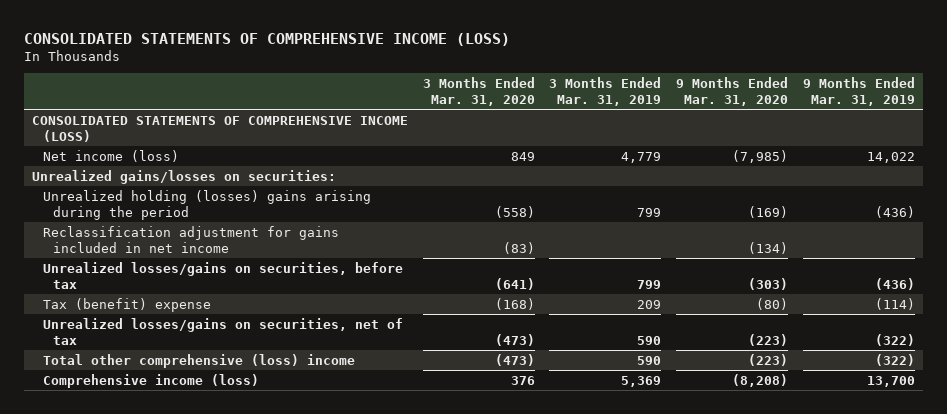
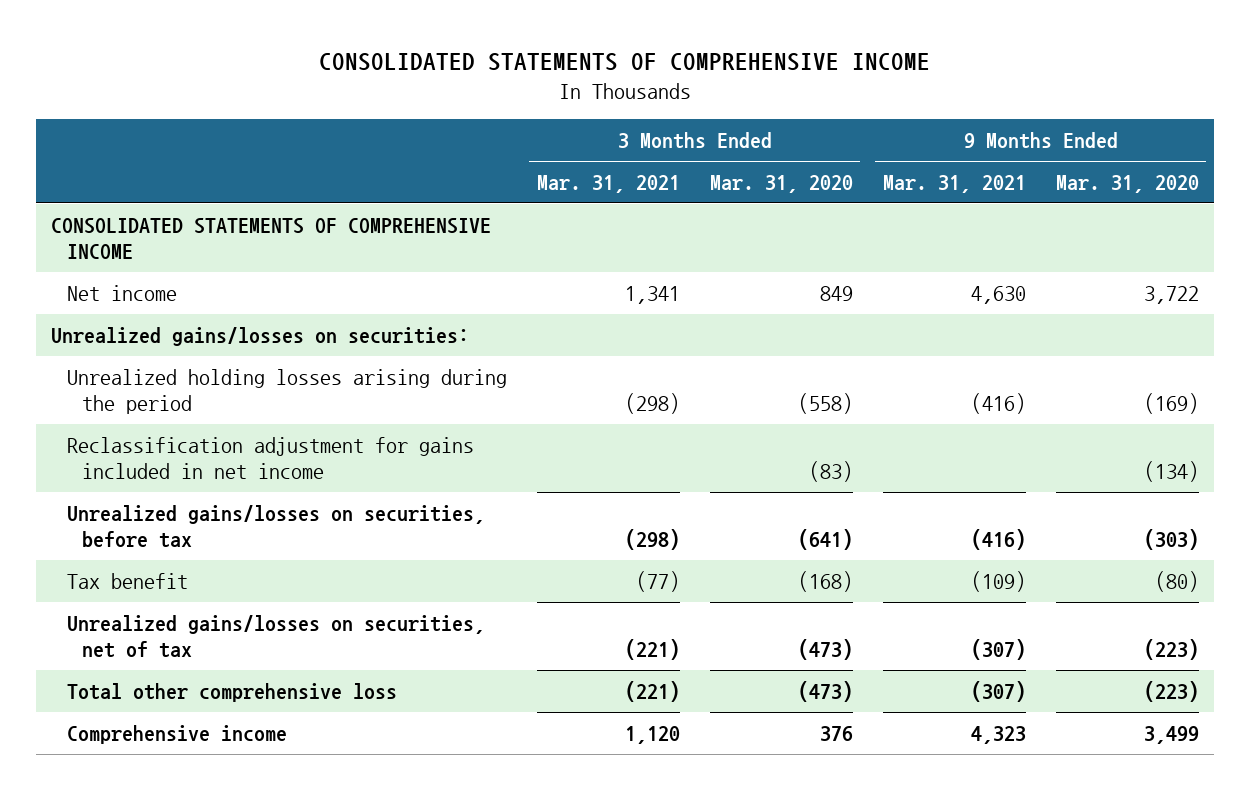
[24,32,511,46] CONSOLIDATED STATEMENTS OF COMPREHENSIVE INCOME (LOSS) -> [318,53,930,72] CONSOLIDATED STATEMENTS OF COMPREHENSIVE INCOME
[549,76,662,107] 3 Months Ended Mar. 31, 2019 -> none
[803,76,916,107] 9 Months Ended Mar. 31, 2019 -> none
none -> [536,174,680,193] Mar. 31, 2021
none -> [882,174,1026,193] Mar. 31, 2021
[31,115,408,142] CONSOLIDATED STATEMENTS OF COMPREHENSIVE INCOME (LOSS) -> [51,217,492,260] CONSOLIDATED STATEMENTS OF COMPREHENSIVE INCOME
[42,149,179,162] Net income (loss) -> [66,284,177,301] Net income
[732,149,789,163] (7,985) -> [1143,285,1199,304] 3,722
[42,189,371,220] Unrealized holding (losses) gains arising during the period -> [66,368,507,415] Unrealized holding losses arising during the period
[42,261,403,289] Unrealized losses/gains on securities, before tax -> [66,504,485,549] Unrealized gains/losses on securities, before tax
[42,297,211,312] Tax (benefit) expense -> [66,572,188,589] Tax benefit
[42,317,403,345] Unrealized losses/gains on securities, net of tax -> [66,614,485,659] Unrealized gains/losses on securities, net of tax
[42,353,355,368] Total other comprehensive (loss) income -> [66,682,397,702] Total other comprehensive loss
[42,373,259,388] Comprehensive income (loss) -> [66,724,287,744] Comprehensive income
[732,373,789,387] (8,208) -> [1143,725,1199,744] 3,499

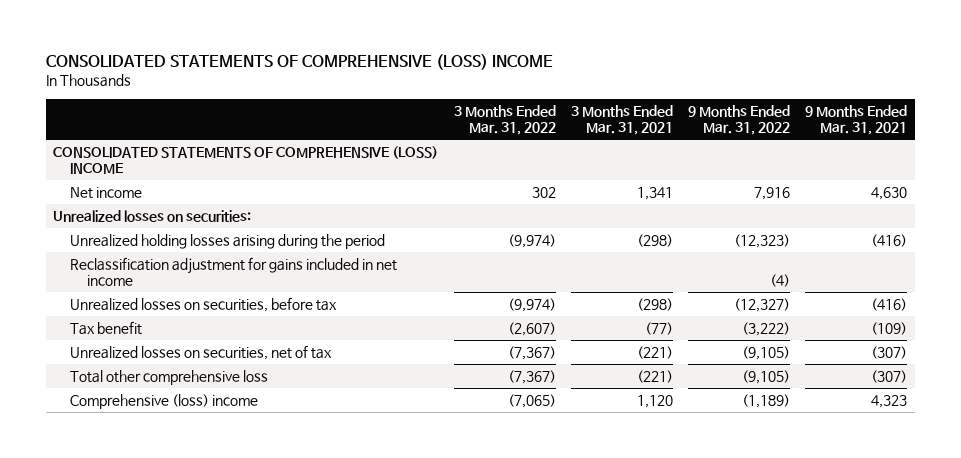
[318,53,930,72] CONSOLIDATED STATEMENTS OF COMPREHENSIVE INCOME -> [45,53,553,70] CONSOLIDATED STATEMENTS OF COMPREHENSIVE (LOSS) INCOME
[709,174,853,193] Mar. 31, 2020 -> none
[1055,174,1199,193] Mar. 31, 2020 -> none
none -> [453,104,556,136] 3 Months Ended Mar. 31, 2022
none -> [688,104,791,136] 9 Months Ended Mar. 31, 2022
[51,217,492,260] CONSOLIDATED STATEMENTS OF COMPREHENSIVE INCOME -> [53,146,439,175] CONSOLIDATED STATEMENTS OF COMPREHENSIVE (LOSS) INCOME
[51,326,470,346] Unrealized gains/losses on securities: -> [53,210,252,223] Unrealized losses on securities:
[66,504,485,549] Unrealized gains/losses on securities, before tax -> [70,297,338,313] Unrealized losses on securities, before tax
[66,614,485,659] Unrealized gains/losses on securities, net of tax -> [70,345,333,361] Unrealized losses on securities, net of tax
[66,724,287,744] Comprehensive income -> [70,394,259,410] Comprehensive (loss) income

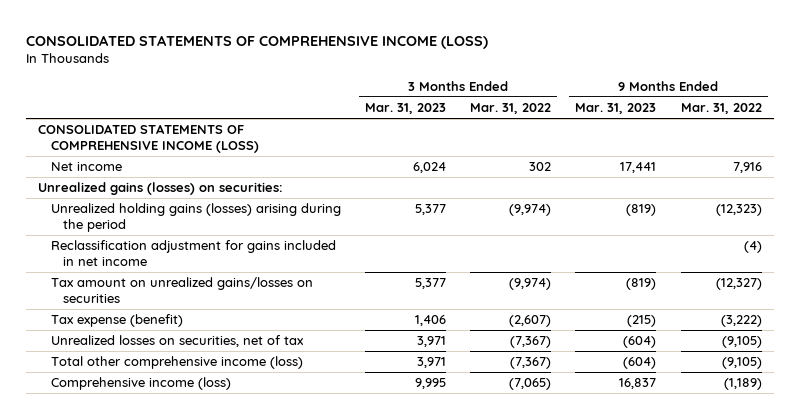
[45,53,553,70] CONSOLIDATED STATEMENTS OF COMPREHENSIVE (LOSS) INCOME -> [26,34,489,49] CONSOLIDATED STATEMENTS OF COMPREHENSIVE INCOME (LOSS)
[570,104,673,136] 3 Months Ended Mar. 31, 2021 -> none
[805,104,908,136] 9 Months Ended Mar. 31, 2021 -> none
none -> [364,103,446,115] Mar. 31, 2023
none -> [575,103,657,115] Mar. 31, 2023
[53,146,439,175] CONSOLIDATED STATEMENTS OF COMPREHENSIVE (LOSS) INCOME -> [38,124,259,153] CONSOLIDATED STATEMENTS OF COMPREHENSIVE INCOME (LOSS)
[53,210,252,223] Unrealized losses on securities: -> [38,182,284,196] Unrealized gains (losses) on securities:
[70,234,386,250] Unrealized holding losses arising during the period -> [50,203,341,232] Unrealized holding gains (losses) arising during the period
[70,297,338,313] Unrealized losses on securities, before tax -> [50,277,313,303] Tax amount on unrealized gains/losses on securities
[70,321,143,336] Tax benefit -> [50,314,183,328] Tax expense (benefit)
[70,370,269,386] Total other comprehensive loss -> [50,356,303,370] Total other comprehensive income (loss)
[70,394,259,410] Comprehensive (loss) income -> [50,377,231,391] Comprehensive income (loss)

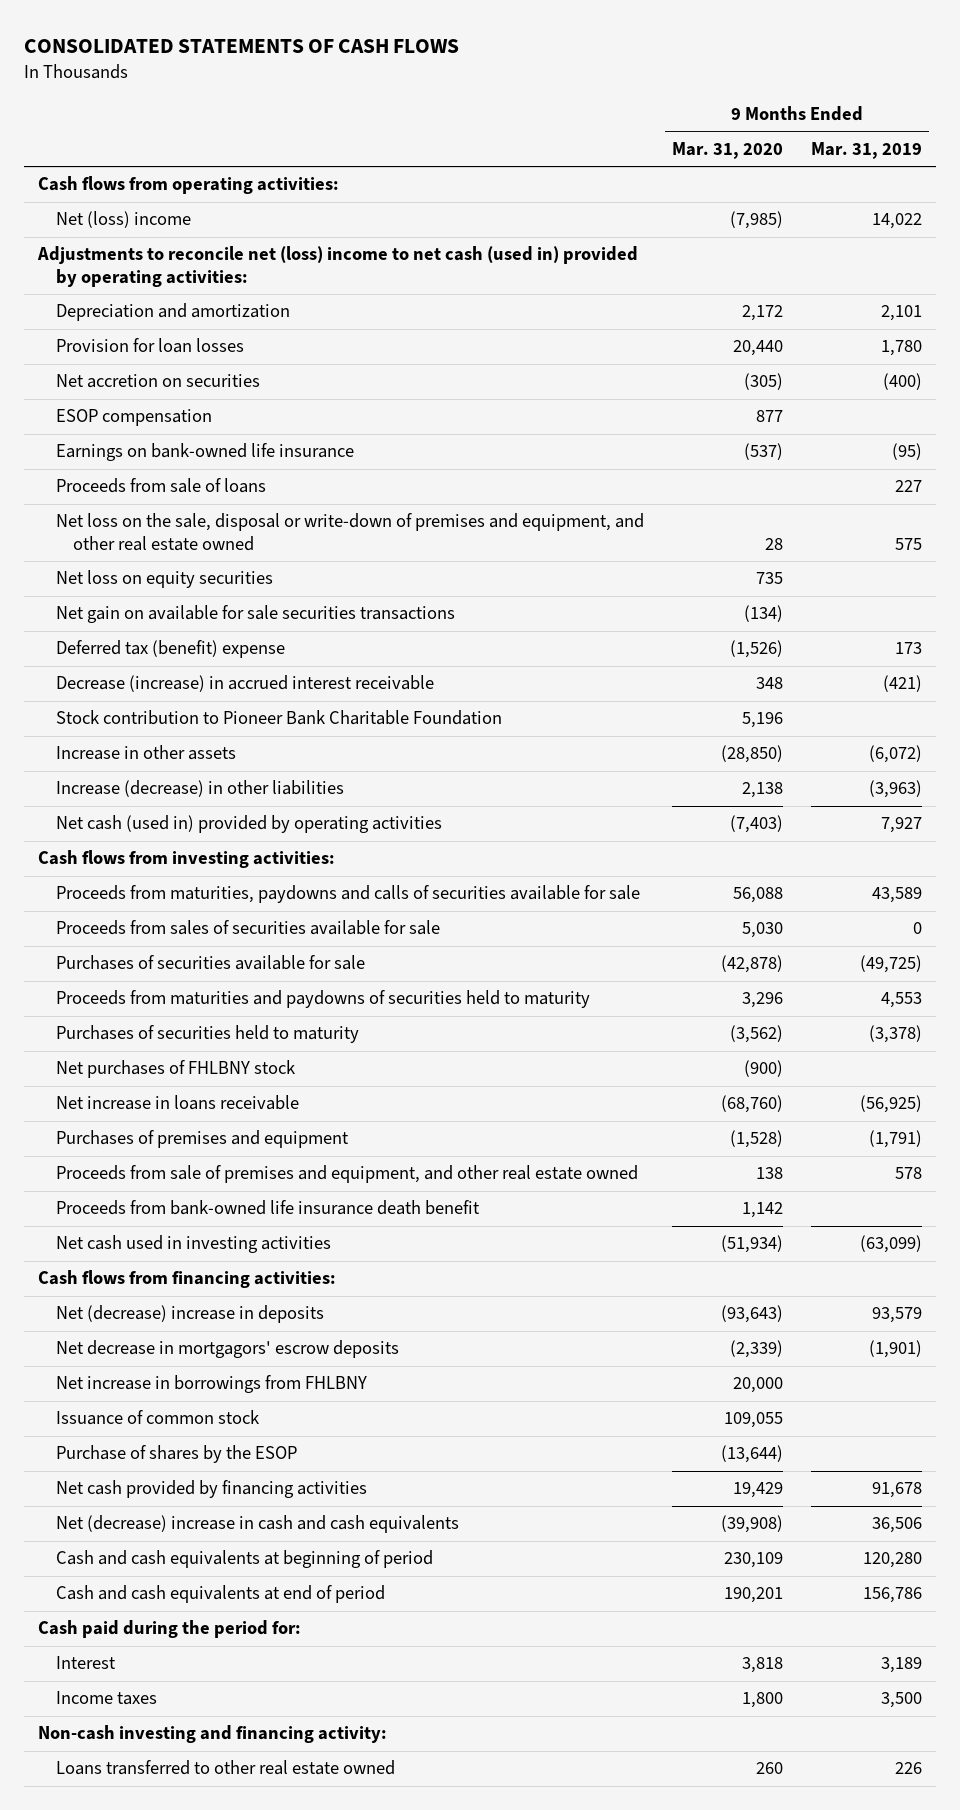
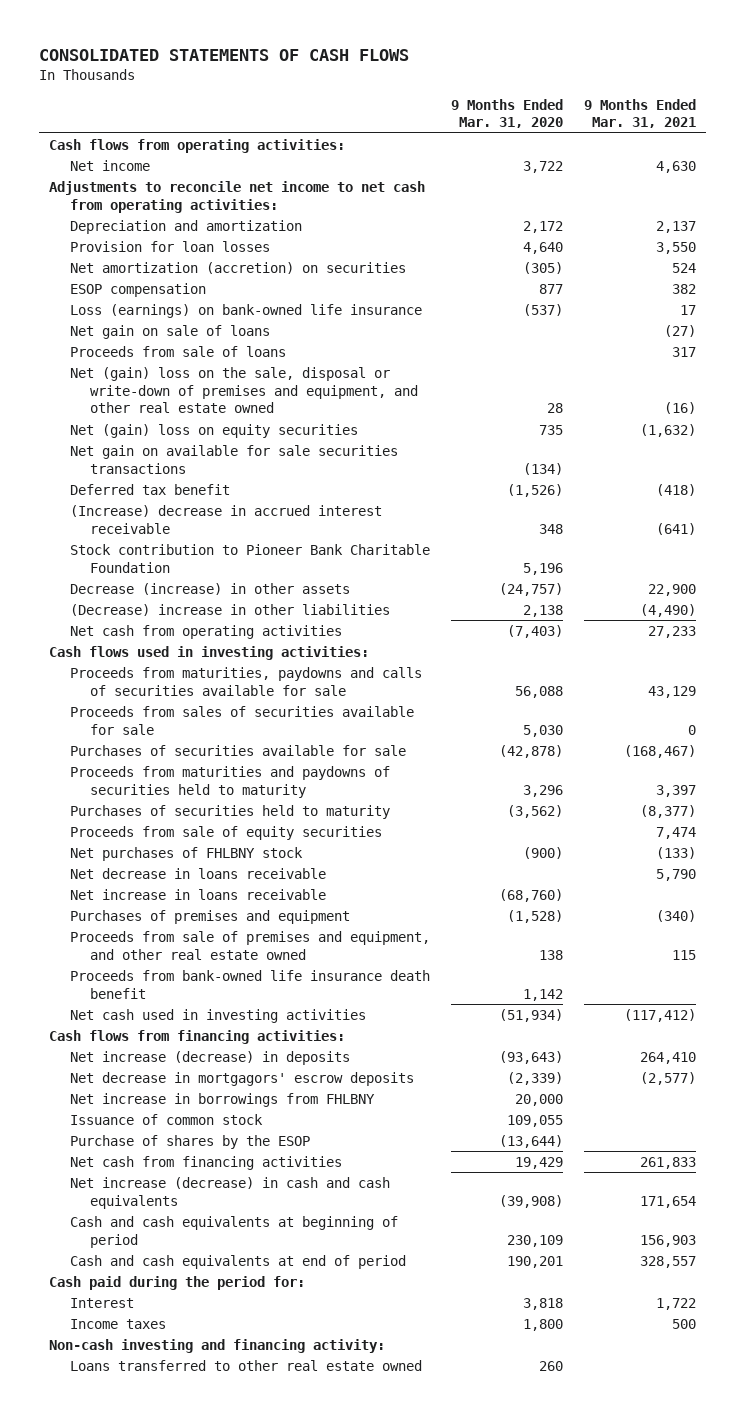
[810,142,922,160] Mar. 31, 2019 -> none
none -> [583,98,696,129] 9 Months Ended Mar. 31, 2021
[55,211,191,229] Net (loss) income -> [69,159,150,171] Net income
[729,211,783,230] (7,985) -> [522,160,563,173] 3,722
[37,246,639,288] Adjustments to reconcile net (loss) income to net cash (used in) provided by operating activities: -> [49,180,426,213] Adjustments to reconcile net income to net cash from operating activities:
[732,340,783,357] 20,440 -> [522,241,563,254] 4,640
[55,374,260,389] Net accretion on securities -> [69,261,406,274] Net amortization (accretion) on securities
[55,443,354,462] Earnings on bank-owned life insurance -> [69,303,422,318] Loss (earnings) on bank-owned life insurance
none -> [69,324,270,339] Net gain on sale of loans
[55,513,644,552] Net loss on the sale, disposal or write-down of premises and equipment, and other real estate owned -> [69,366,419,414] Net (gain) loss on the sale, disposal or write-down of premises and equipment, and other real estate owned
[55,570,273,589] Net loss on equity securities -> [69,423,358,438] Net (gain) loss on equity securities
[55,640,285,659] Deferred tax (benefit) expense -> [69,483,230,495] Deferred tax benefit
[55,675,434,693] Decrease (increase) in accrued interest receivable -> [69,504,382,534] (Increase) decrease in accrued interest receivable
[55,745,236,761] Increase in other assets -> [69,582,350,595] Decrease (increase) in other assets
[720,745,783,764] (28,850) -> [498,582,563,596] (24,757)
[55,780,344,798] Increase (decrease) in other liabilities -> [69,603,390,616] (Decrease) increase in other liabilities
[55,815,442,834] Net cash (used in) provided by operating activities -> [69,624,342,639] Net cash from operating activities
[38,850,336,869] Cash flows from investing activities: -> [49,645,370,660] Cash flows used in investing activities:
none -> [69,825,382,840] Proceeds from sale of equity securities
none -> [69,867,326,879] Net decrease in loans receivable
[55,1305,324,1324] Net (decrease) increase in deposits -> [69,1050,350,1065] Net increase (decrease) in deposits
[55,1480,367,1499] Net cash provided by financing activities -> [69,1155,342,1170] Net cash from financing activities
[55,1515,459,1534] Net (decrease) increase in cash and cash equivalents -> [69,1176,390,1209] Net increase (decrease) in cash and cash equivalents

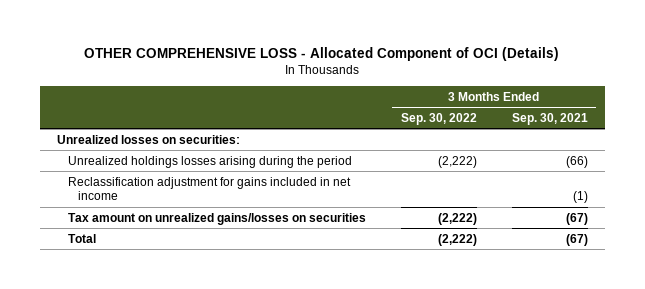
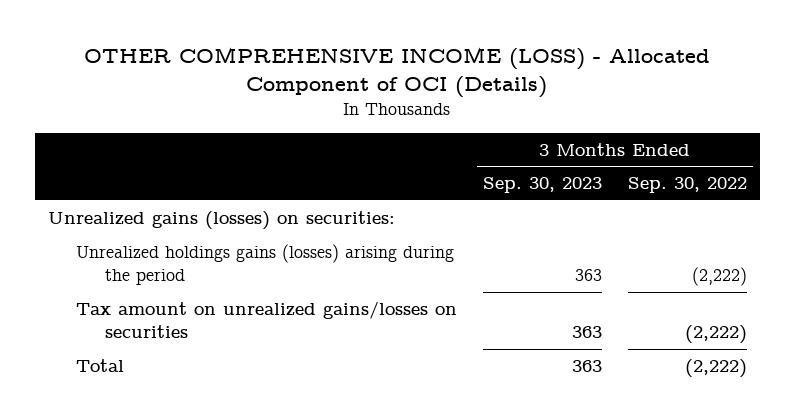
[84,47,560,62] OTHER COMPREHENSIVE LOSS - Allocated Component of OCI (Details) -> [84,46,711,98] OTHER COMPREHENSIVE INCOME (LOSS) - Allocated Component of OCI (Details)
[511,112,588,125] Sep. 30, 2021 -> none
none -> [483,177,603,194] Sep. 30, 2023
[67,176,351,201] Reclassification adjustment for gains included in net income -> none
[57,134,241,144] Unrealized losses on securities: -> [47,210,395,230] Unrealized gains (losses) on securities:
[67,155,352,168] Unrealized holdings losses arising during the period -> [76,243,455,286] Unrealized holdings gains (losses) arising during the period

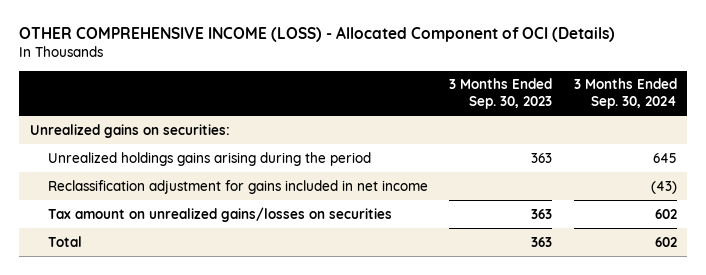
[627,177,747,194] Sep. 30, 2022 -> none
none -> [573,78,677,110] 3 Months Ended Sep. 30, 2024
[47,210,395,230] Unrealized gains (losses) on securities: -> [29,123,230,138] Unrealized gains on securities:
[76,243,455,286] Unrealized holdings gains (losses) arising during the period -> [47,151,371,166] Unrealized holdings gains arising during the period
none -> [47,179,428,194] Reclassification adjustment for gains included in net income

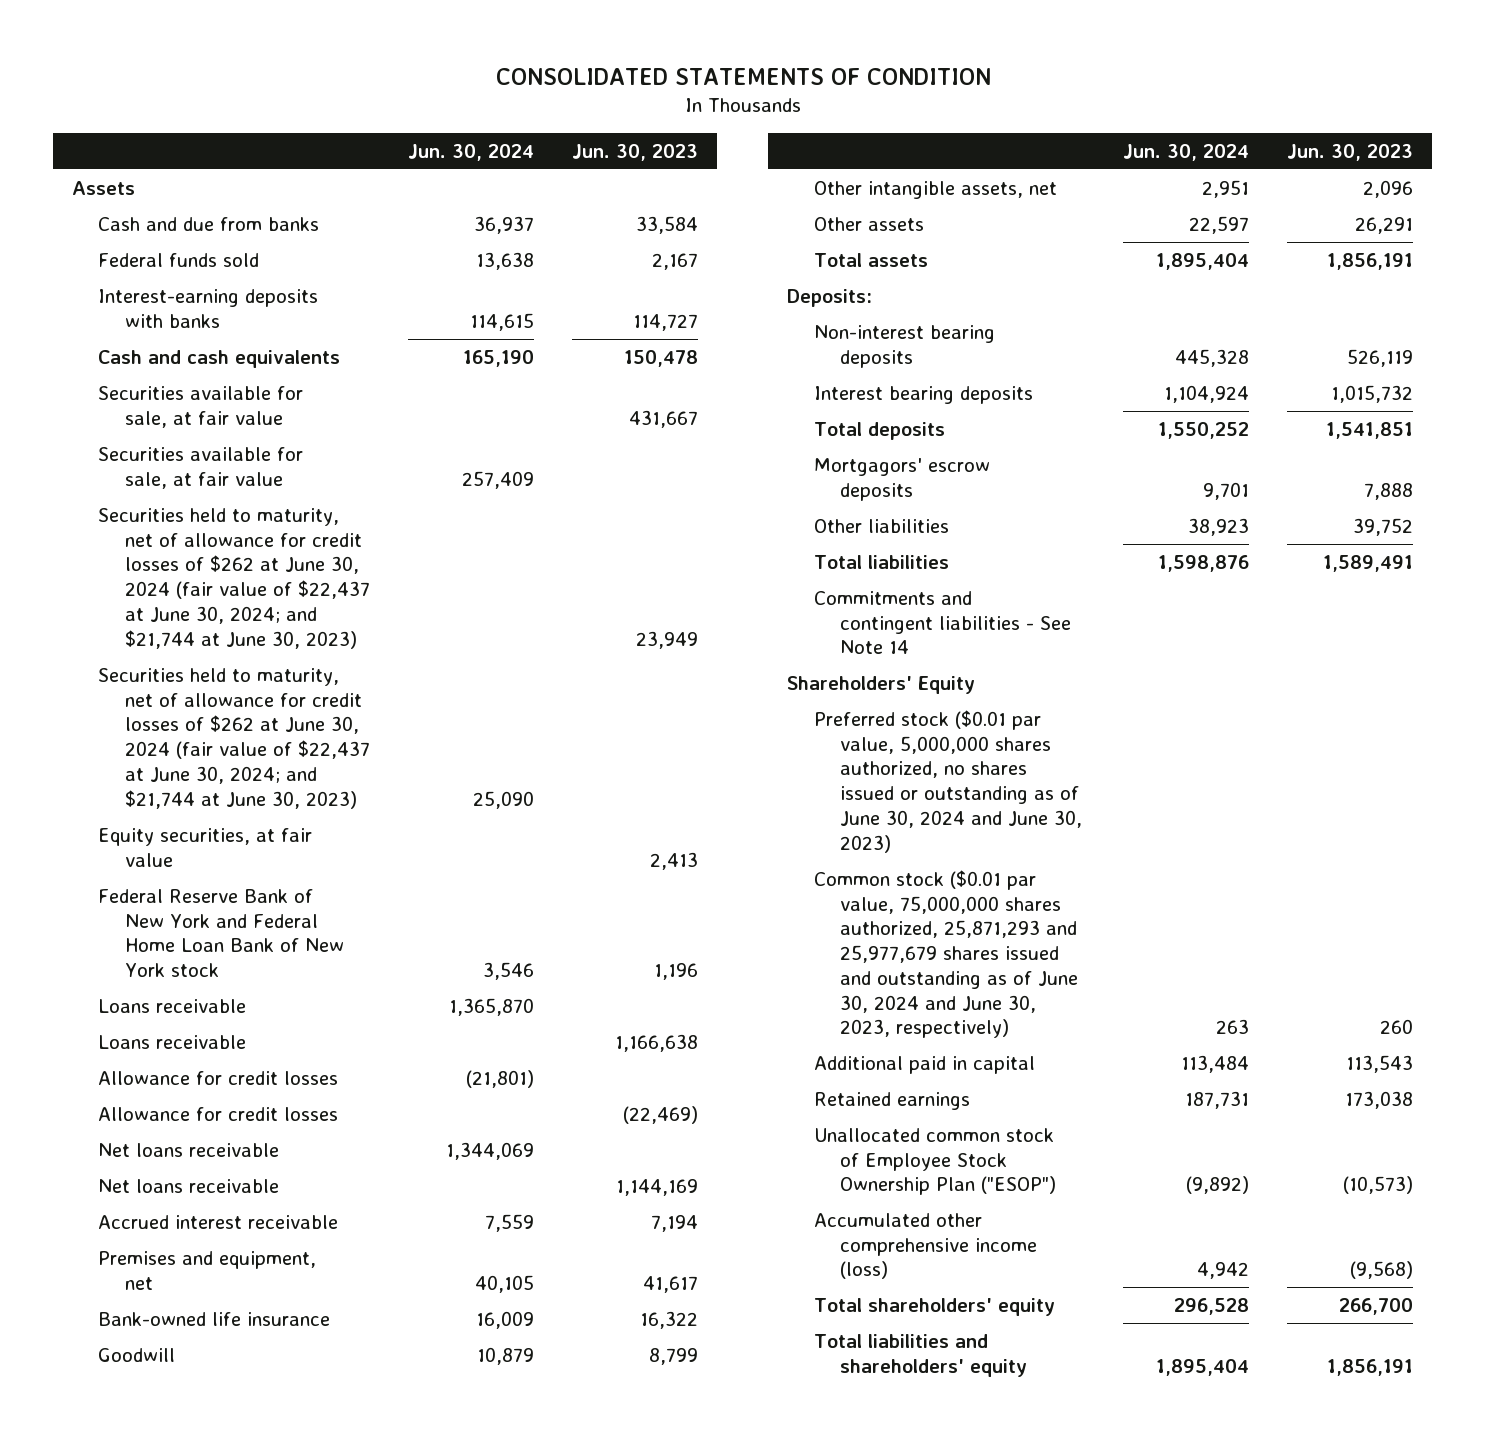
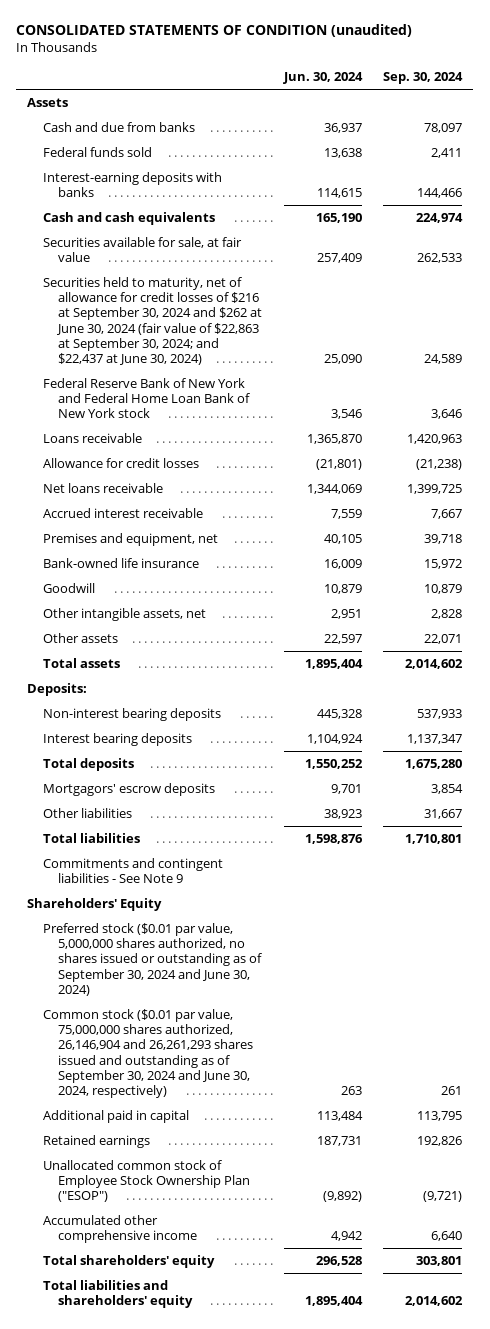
[495,67,991,85] CONSOLIDATED STATEMENTS OF CONDITION -> [16,24,413,38] CONSOLIDATED STATEMENTS OF CONDITION (unaudited)
[572,143,699,161] Jun. 30, 2023 -> none
none -> [383,71,464,84] Sep. 30, 2024
[98,385,304,428] Securities available for sale, at fair value -> none
[98,507,370,649] Securities held to maturity, net of allowance for credit losses of $262 at June 30, 2024 (fair value of $22,437 at June 30, 2024; and $21,744 at June 30, 2023) -> none
[98,827,313,867] Equity securities, at fair value -> none
[98,667,370,809] Securities held to maturity, net of allowance for credit losses of $262 at June 30, 2024 (fair value of $22,437 at June 30, 2024; and $21,744 at June 30, 2023) -> [42,276,263,366] Securities held to maturity, net of allowance for credit losses of $216 at September 30, 2024 and $262 at June 30, 2024 (fair value of $22,863 at September 30, 2024; and $22,437 at June 30, 2024)
[98,1034,247,1049] Loans receivable -> none
[98,1106,339,1121] Allowance for credit losses -> none
[98,1178,280,1193] Net loans receivable -> none
[813,590,1071,655] Commitments and contingent liabilities - See Note 14 -> [42,857,223,884] Commitments and contingent liabilities - See Note 9
[813,709,1082,853] Preferred stock ($0.01 par value, 5,000,000 shares authorized, no shares issued or outstanding as of June 30, 2024 and June 30, 2023) -> [42,922,263,997] Preferred stock ($0.01 par value, 5,000,000 shares authorized, no shares issued or outstanding as of September 30, 2024 and June 30, 2024)
[813,869,1078,1039] Common stock ($0.01 par value, 75,000,000 shares authorized, 25,871,293 and 25,977,679 shares issued and outstanding as of June 30, 2024 and June 30, 2023, respectively) -> [42,1008,254,1099] Common stock ($0.01 par value, 75,000,000 shares authorized, 26,146,904 and 26,261,293 shares issued and outstanding as of September 30, 2024 and June 30, 2024, respectively)
[813,1212,1037,1280] Accumulated other comprehensive income (loss) -> [42,1214,198,1244] Accumulated other comprehensive income

